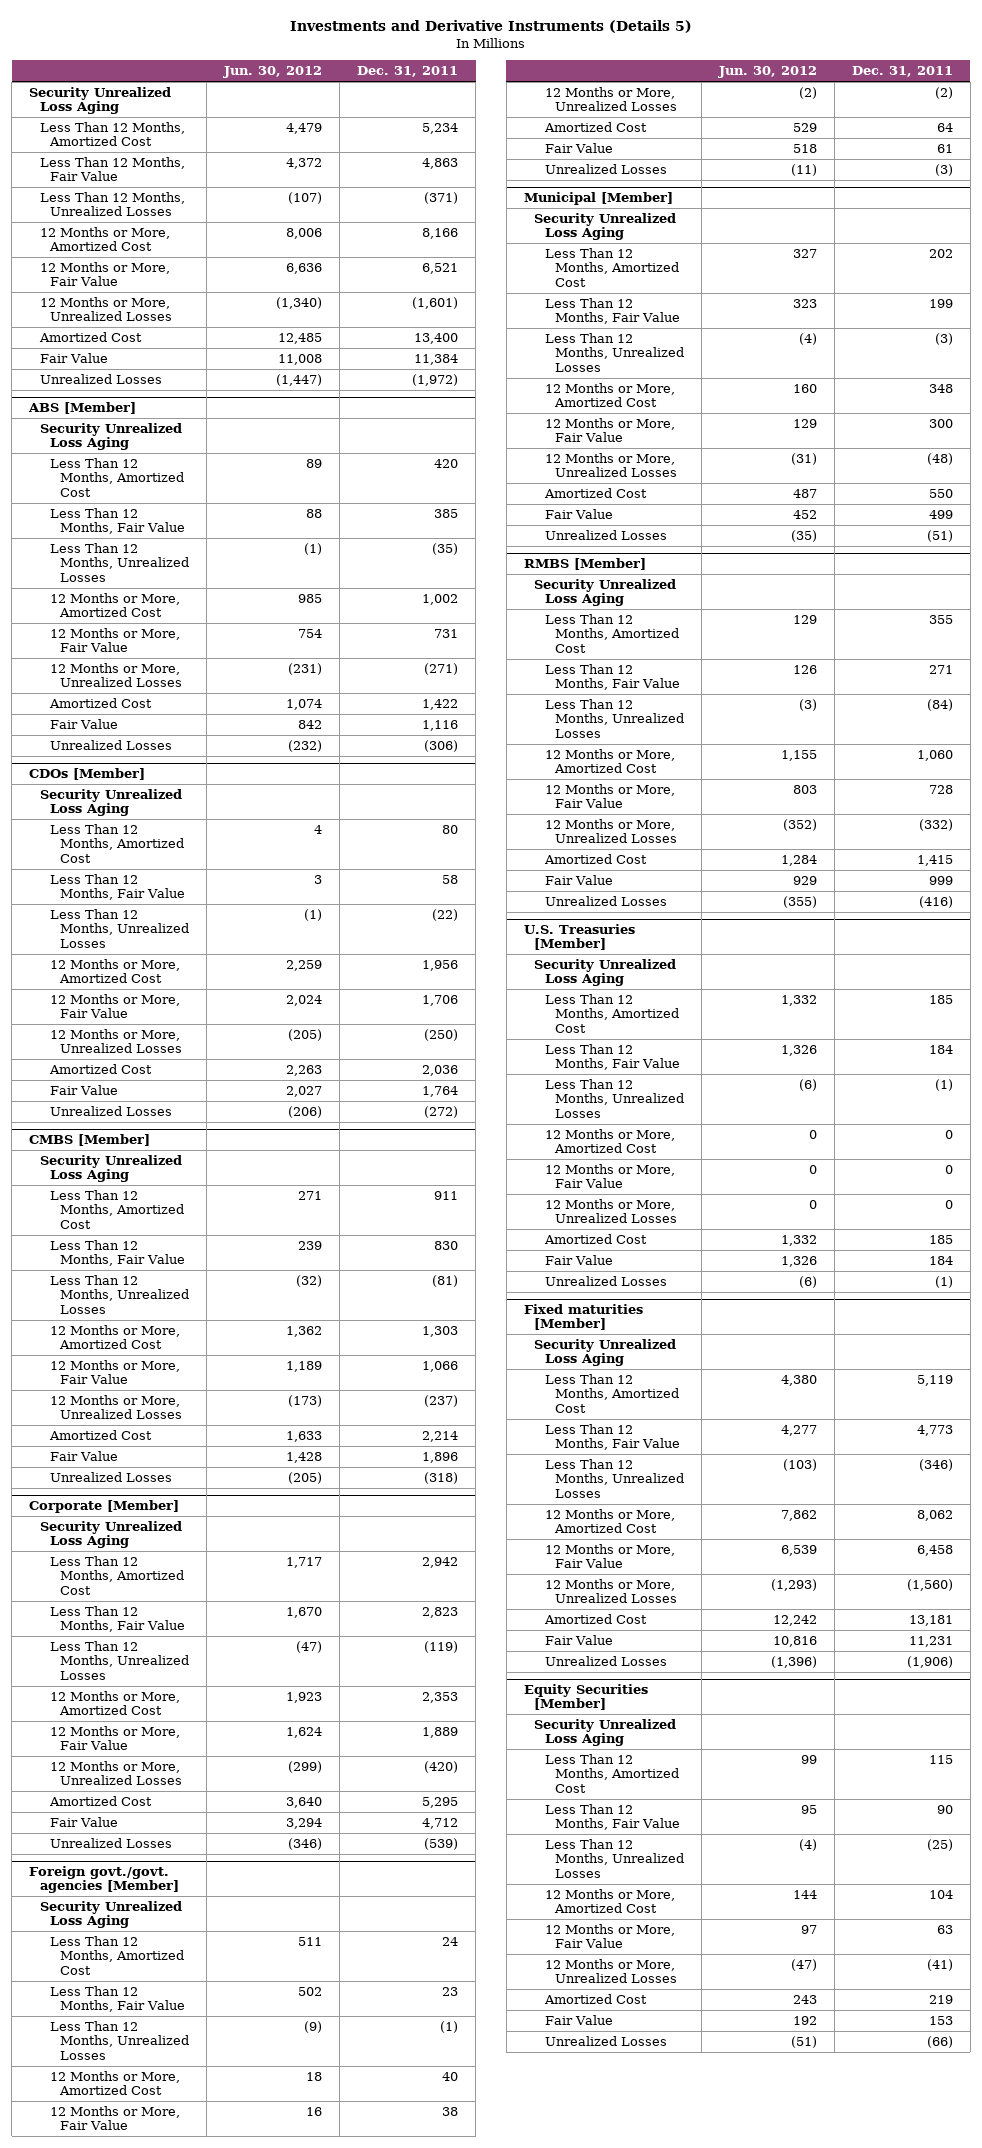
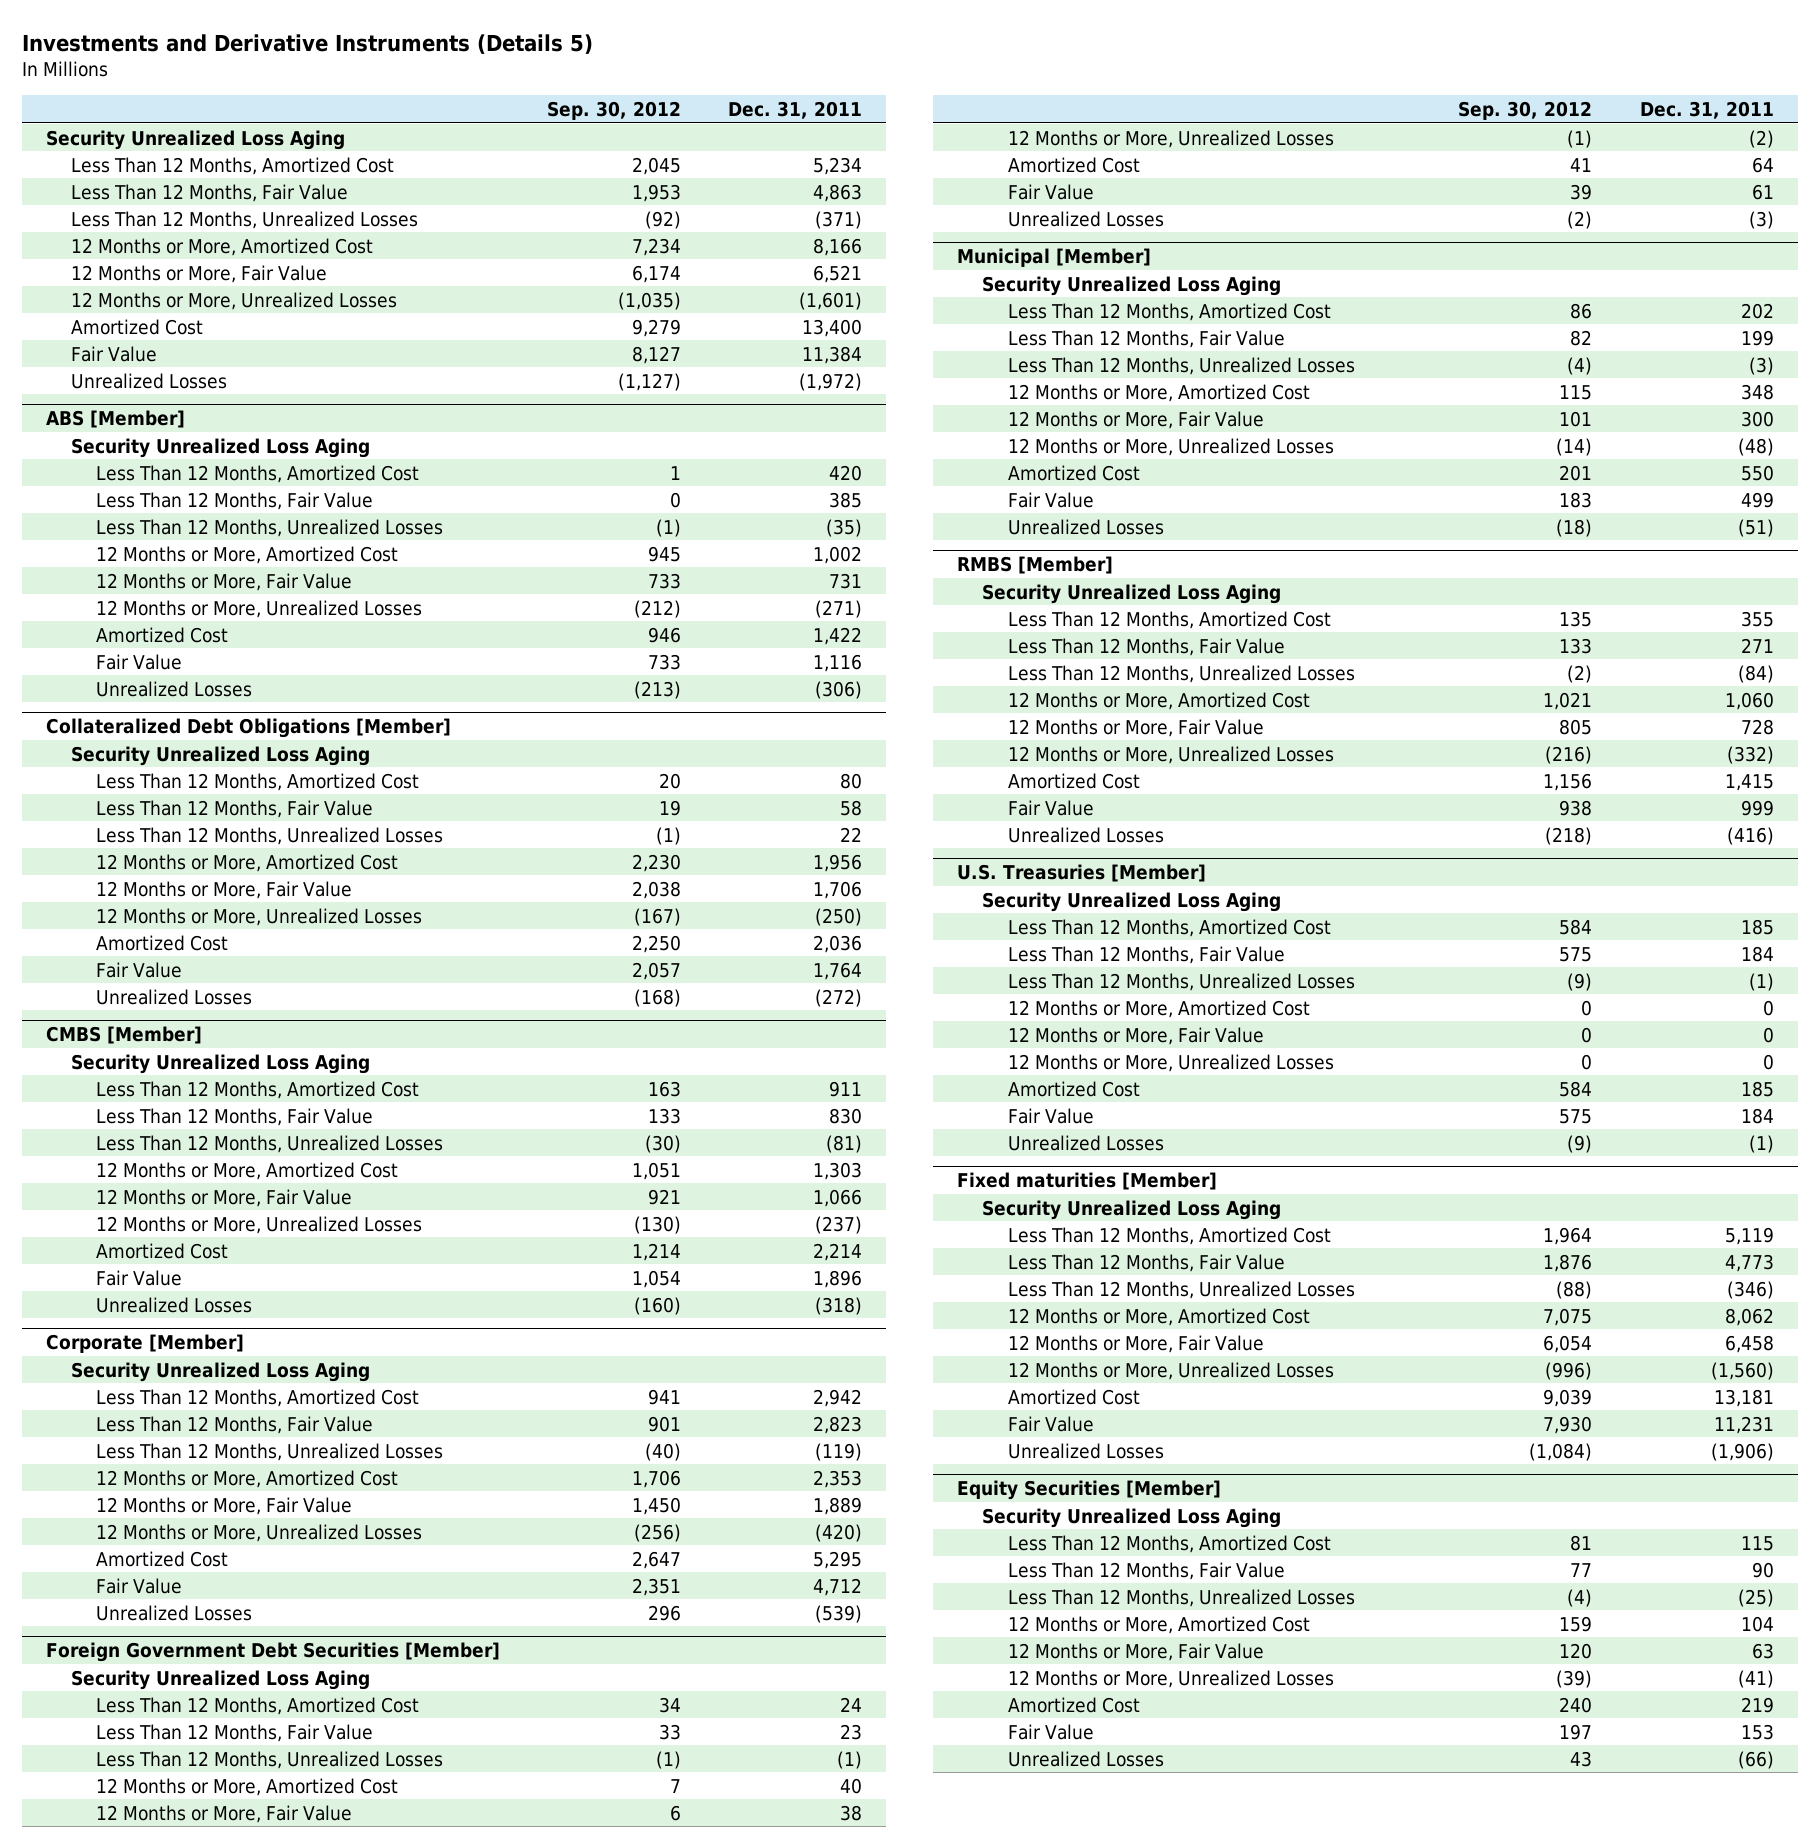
[223,65,323,78] Jun. 30, 2012 -> none
none -> [546,100,681,120] Sep. 30, 2012
[29,768,146,781] CDOs [Member] -> none
none -> [45,718,451,739] Collateralized Debt Obligations [Member]
[432,909,459,922] (22) -> [840,826,863,842] 22
[29,1866,179,1894] Foreign govt./govt. agencies [Member] -> none
none -> [45,1642,500,1663] Foreign Government Debt Securities [Member]

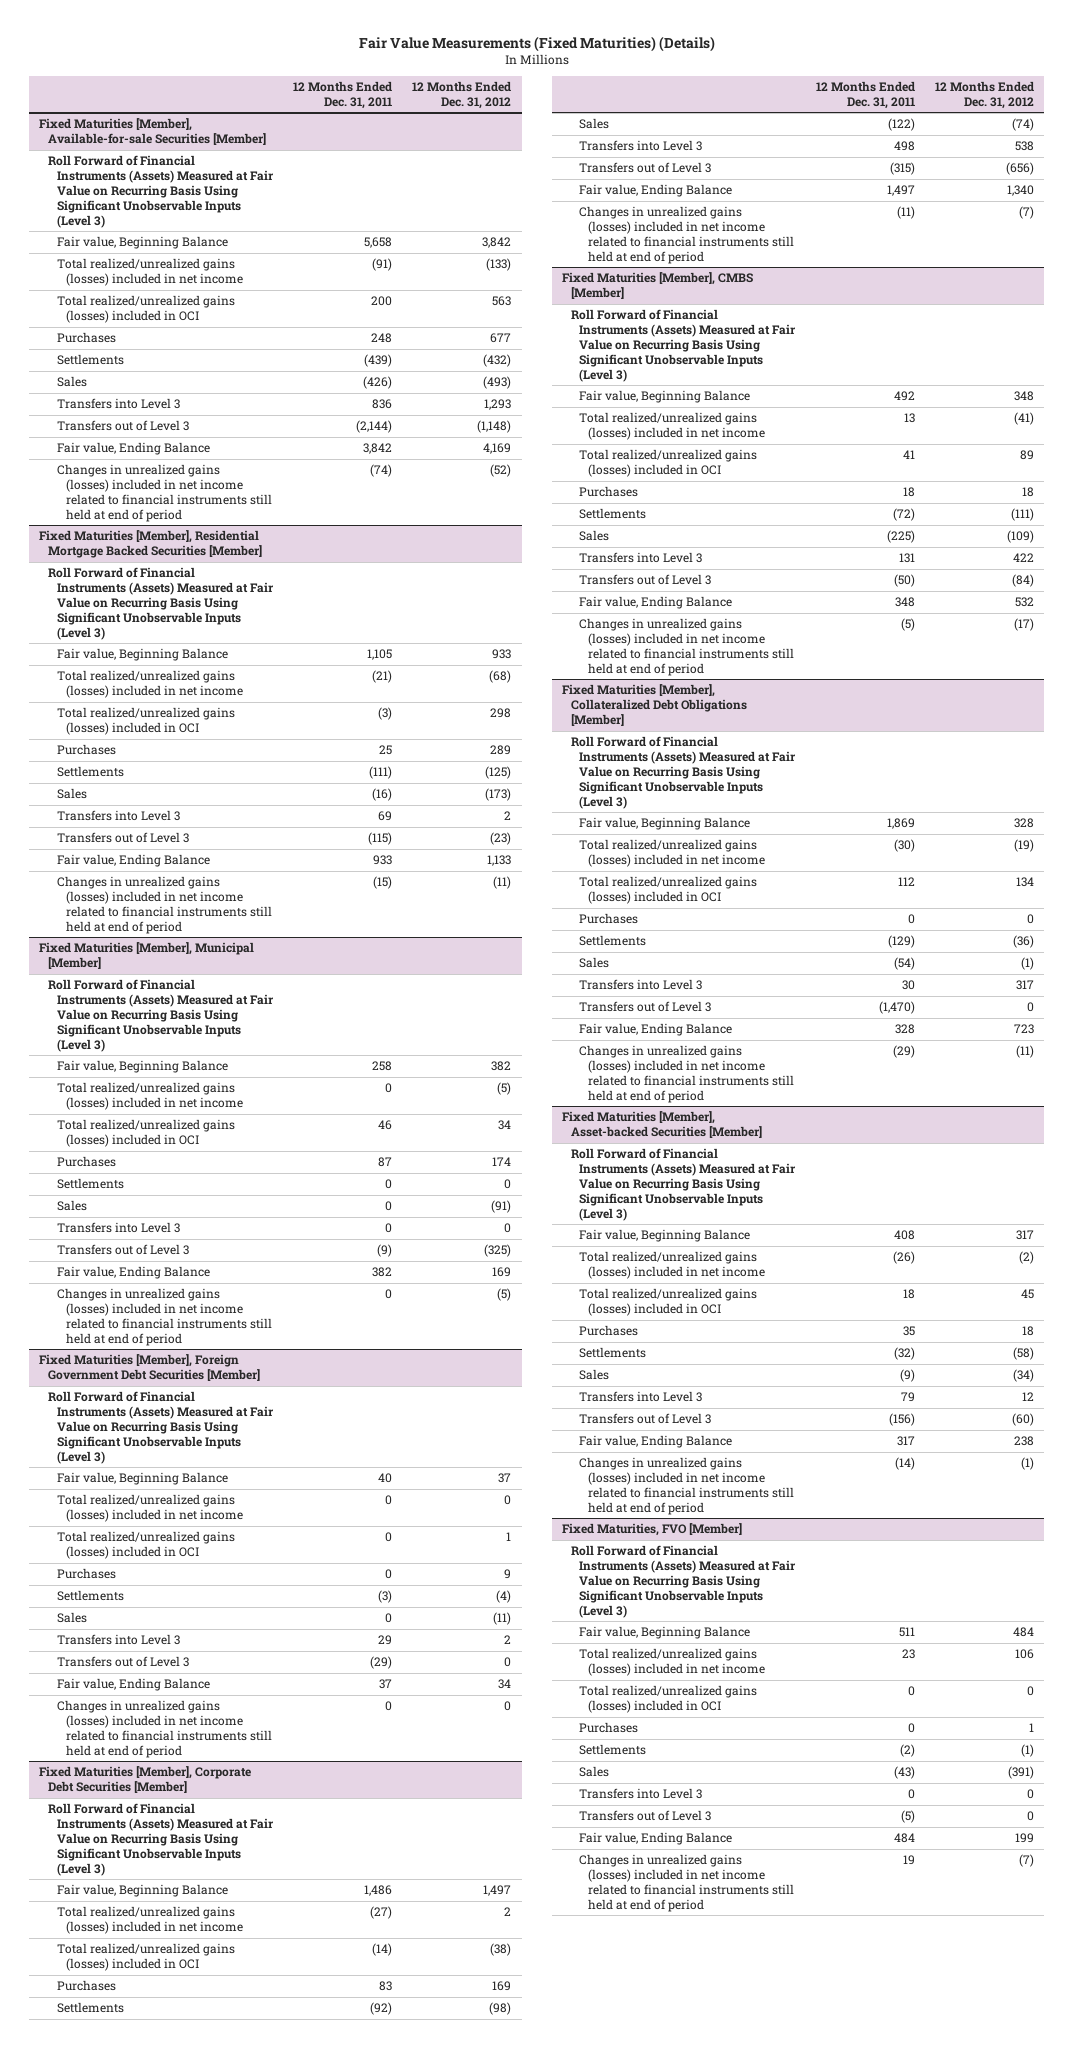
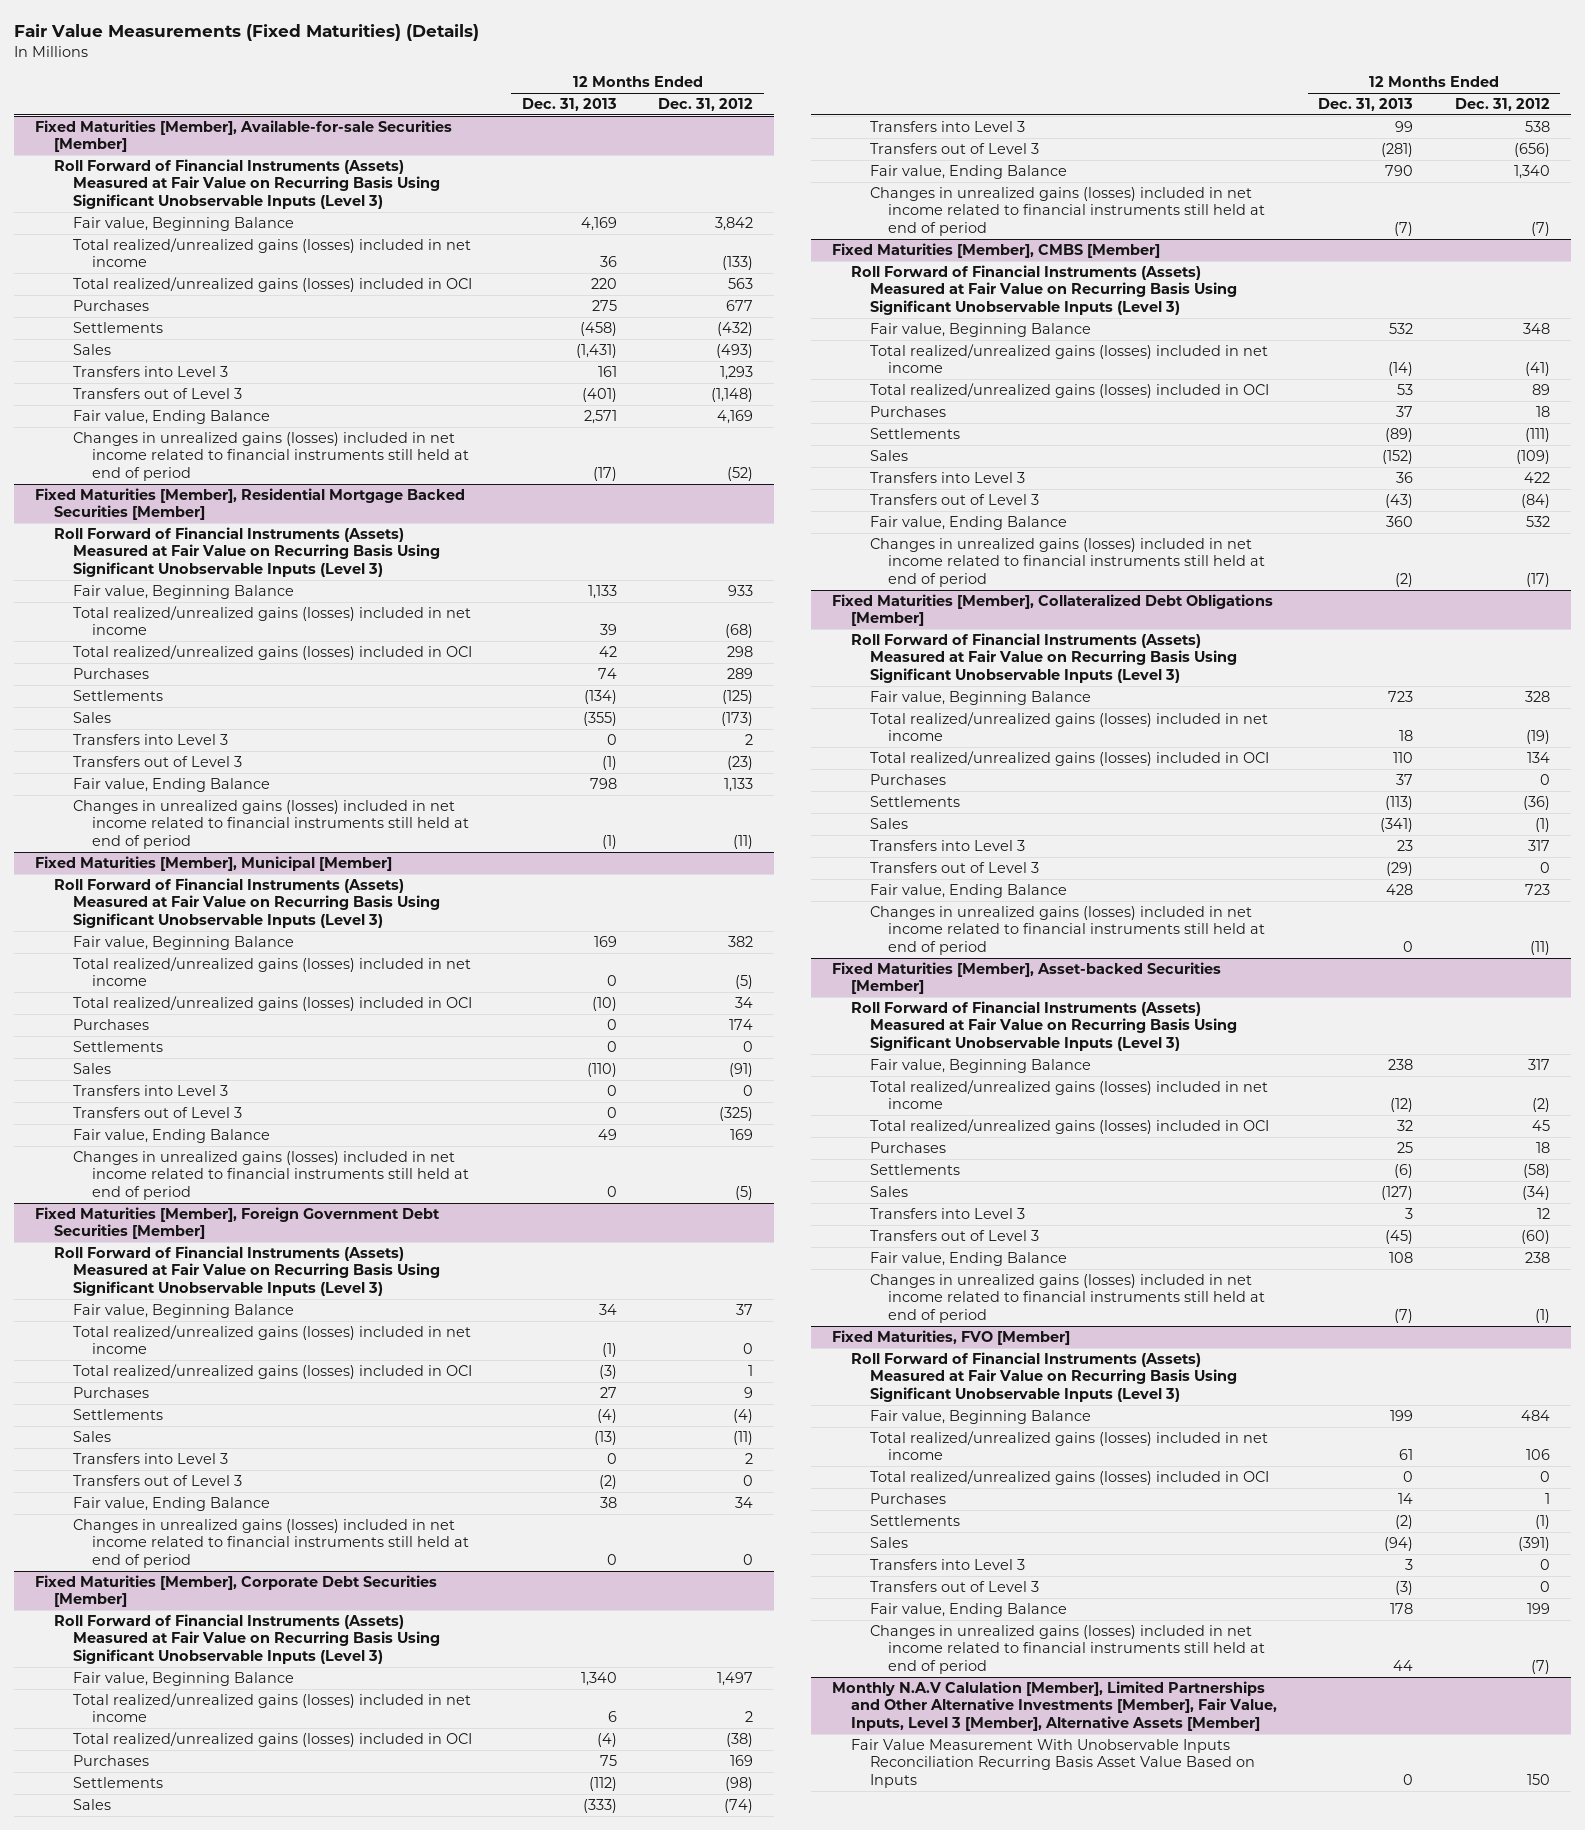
[293,81,393,109] 12 Months Ended Dec. 31, 2011 -> none
none -> [521,98,617,112] Dec. 31, 2013
none -> [831,1680,1277,1732] Monthly N.A.V Calulation [Member], Limited Partnerships and Other Alternative Investments [Member], Fair Value, Inputs, Level 3 [Member], Alternative Assets [Member]
none -> [850,1738,1255,1789] Fair Value Measurement With Unobservable Inputs Reconciliation Recurring Basis Asset Value Based on Inputs

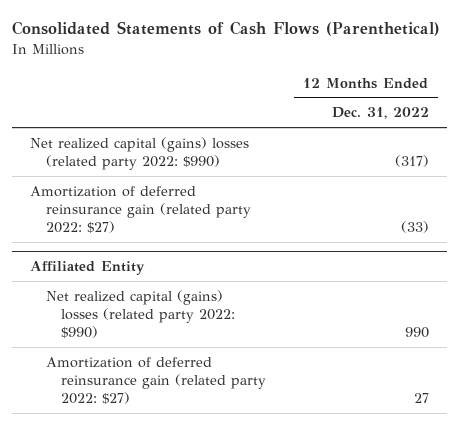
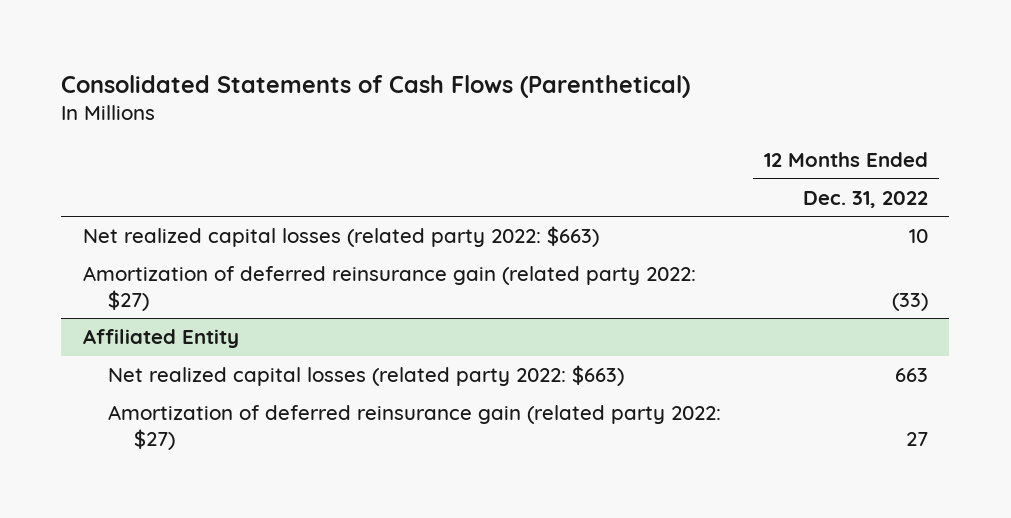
[30,136,250,170] Net realized capital (gains) losses (related party 2022: $990) -> [82,226,599,248] Net realized capital losses (related party 2022: $663)
[394,154,429,167] (317) -> [909,229,929,244] 10
[45,289,236,339] Net realized capital (gains) losses (related party 2022: $990) -> [108,365,625,387] Net realized capital losses (related party 2022: $663)
[404,327,429,339] 990 -> [895,368,929,383] 663

